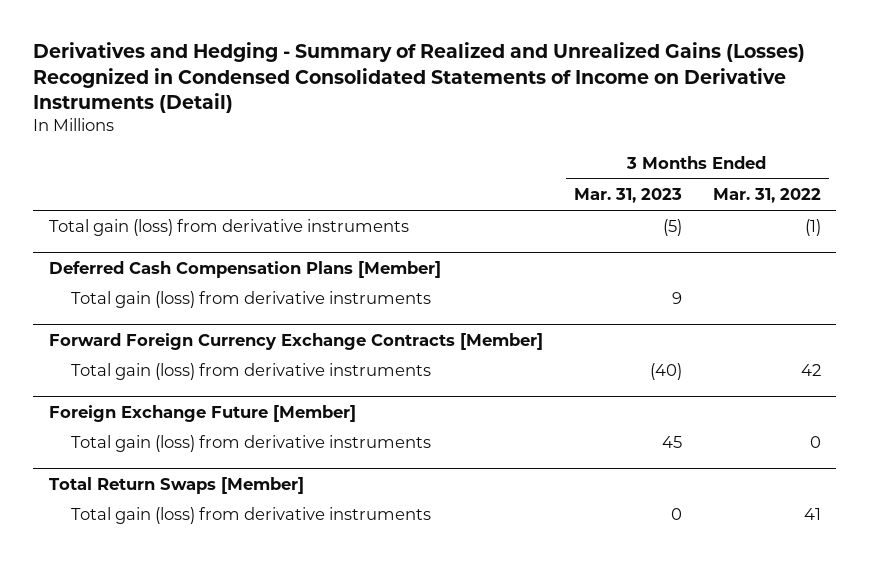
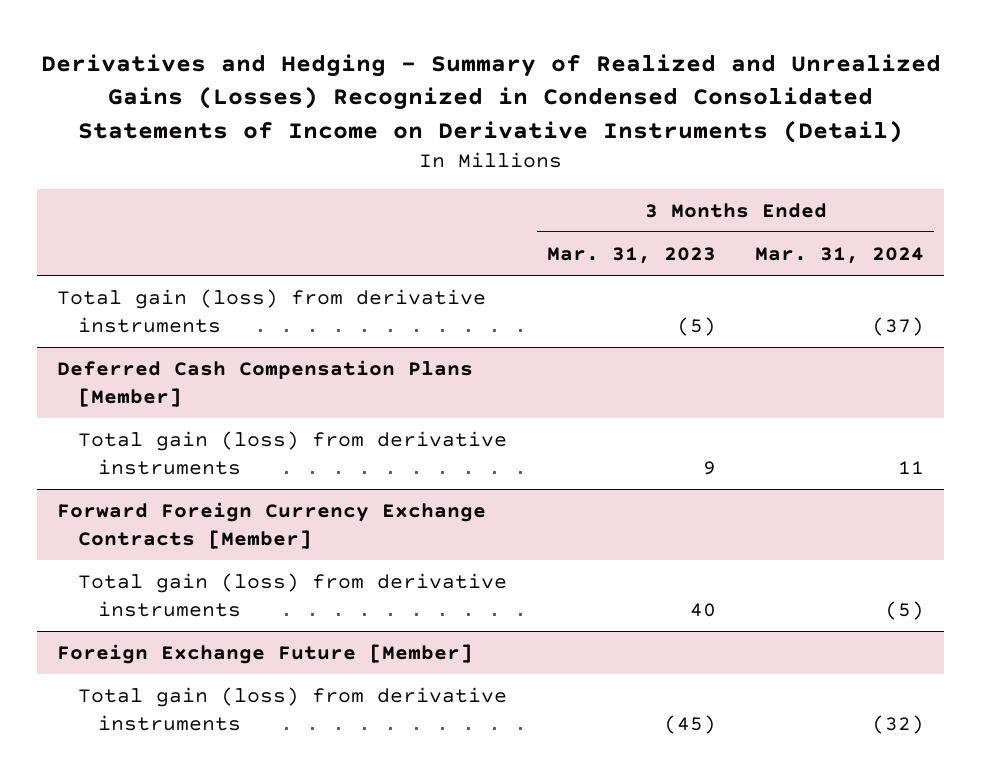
[712,188,821,204] Mar. 31, 2022 -> none
none -> [755,246,925,264] Mar. 31, 2024
[649,363,682,381] (40) -> [689,602,716,617] 40
[48,476,304,494] Total Return Swaps [Member] -> none
[70,507,431,525] Total gain (loss) from derivative instruments -> none
[661,436,682,449] 45 -> [663,714,716,734] (45)

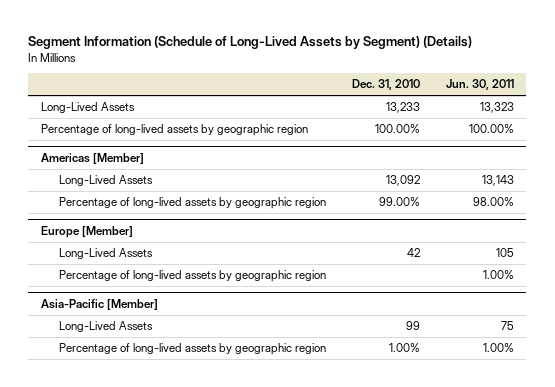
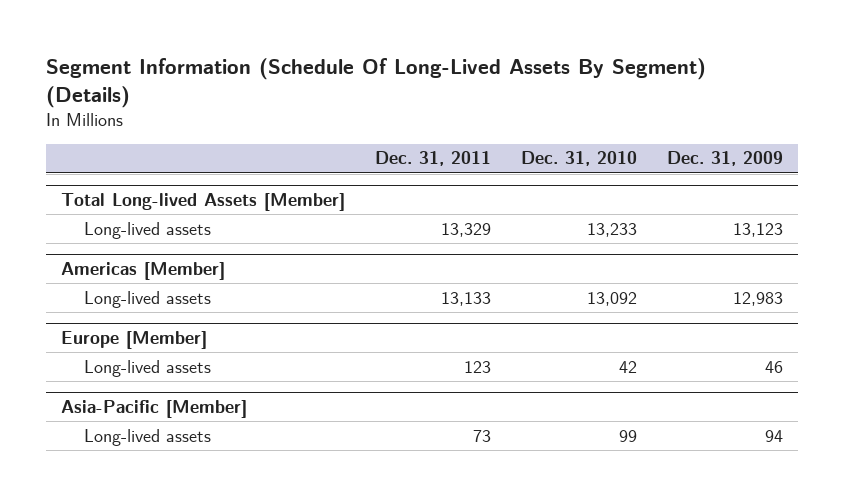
[28,36,473,50] Segment Information (Schedule of Long-Lived Assets by Segment) (Details) -> [46,57,707,108] Segment Information (Schedule Of Long-Lived Assets By Segment) (Details)
[445,79,514,91] Jun. 30, 2011 -> none
none -> [375,151,492,167] Dec. 31, 2011
none -> [667,151,784,167] Dec. 31, 2009
[41,124,309,137] Percentage of long-lived assets by geographic region -> none
none -> [61,193,346,212] Total Long-lived Assets [Member]
[41,102,136,114] Long-Lived Assets -> [84,221,212,239] Long-lived assets
[59,197,327,210] Percentage of long-lived assets by geographic region -> none
[59,175,154,187] Long-Lived Assets -> [84,290,212,308] Long-lived assets
[59,270,327,283] Percentage of long-lived assets by geographic region -> none
[59,248,154,260] Long-Lived Assets -> [84,359,212,377] Long-lived assets
[59,343,327,356] Percentage of long-lived assets by geographic region -> none
[59,321,154,333] Long-Lived Assets -> [84,428,212,446] Long-lived assets

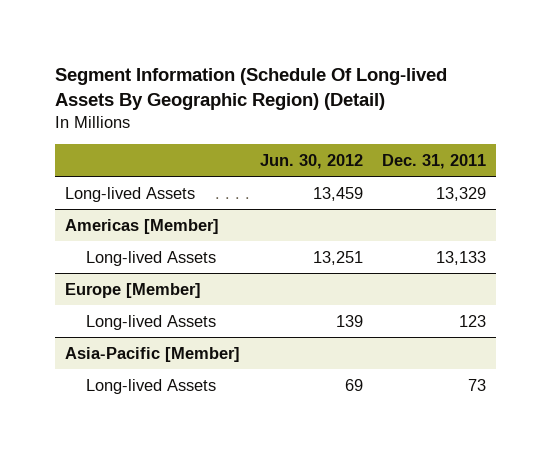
[46,57,707,108] Segment Information (Schedule Of Long-Lived Assets By Segment) (Details) -> [55,67,448,110] Segment Information (Schedule Of Long-lived Assets By Geographic Region) (Detail)
[521,151,638,167] Dec. 31, 2010 -> none
[667,151,784,167] Dec. 31, 2009 -> none
none -> [259,153,363,169] Jun. 30, 2012
[61,193,346,212] Total Long-lived Assets [Member] -> none
[84,221,212,239] Long-lived assets -> [65,186,196,202] Long-lived Assets
[84,290,212,308] Long-lived assets -> [85,250,216,266] Long-lived Assets
[84,359,212,377] Long-lived assets -> [85,314,216,330] Long-lived Assets
[84,428,212,446] Long-lived assets -> [85,378,216,394] Long-lived Assets

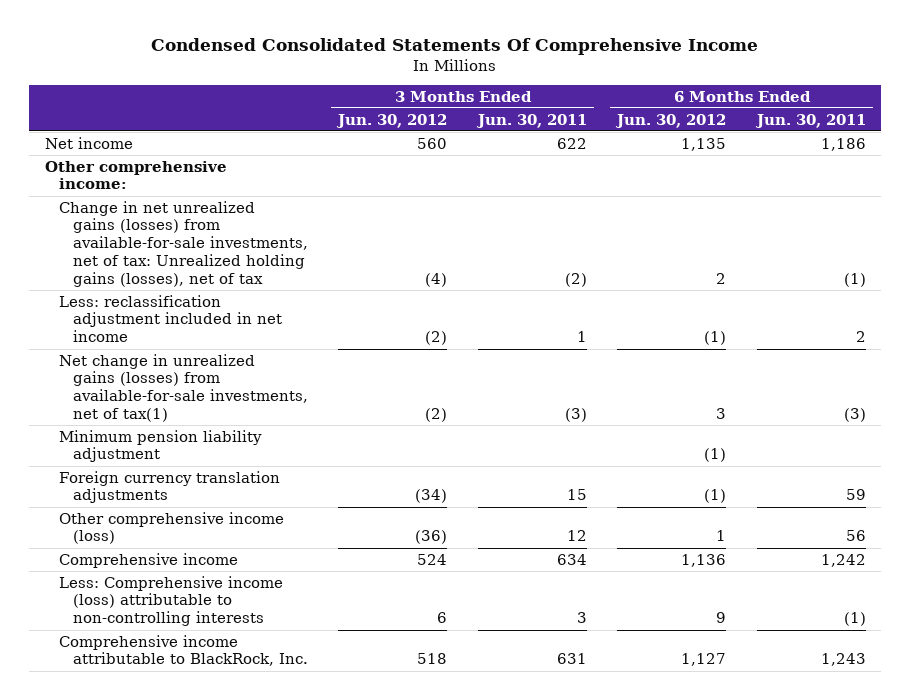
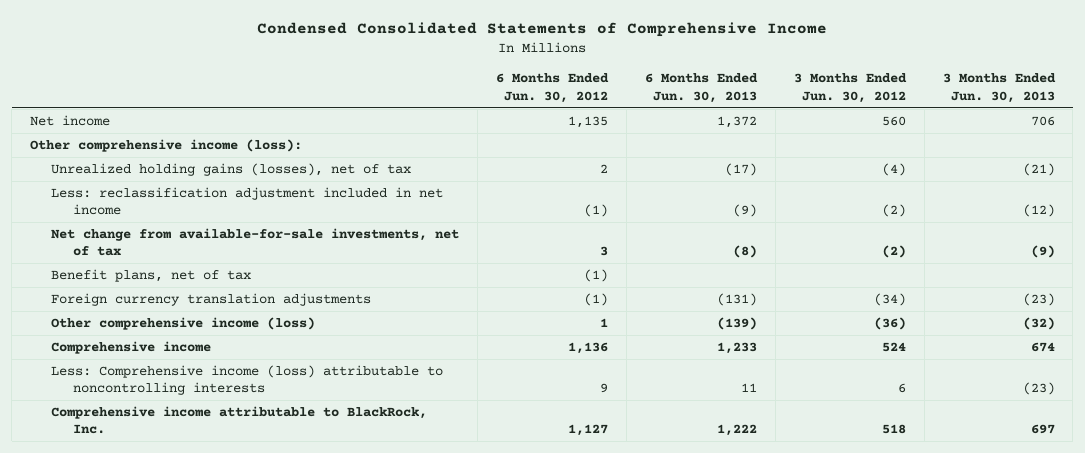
[151,38,759,56] Condensed Consolidated Statements Of Comprehensive Income -> [257,22,828,38] Condensed Consolidated Statements of Comprehensive Income
[475,113,587,128] Jun. 30, 2011 -> none
[754,113,866,128] Jun. 30, 2011 -> none
none -> [644,73,758,103] 6 Months Ended Jun. 30, 2013
none -> [942,73,1056,103] 3 Months Ended Jun. 30, 2013
[44,160,227,190] Other comprehensive income: -> [30,138,303,152] Other comprehensive income (loss):
[58,200,308,288] Change in net unrealized gains (losses) from available-for-sale investments, net of tax: Unrealized holding gains (losses), net of tax -> [51,162,412,176] Unrealized holding gains (losses), net of tax
[58,429,262,463] Minimum pension liability adjustment -> none
[58,353,308,423] Net change in unrealized gains (losses) from available-for-sale investments, net of tax(1) -> [51,227,460,257] Net change from available-for-sale investments, net of tax
none -> [51,268,252,282] Benefit plans, net of tax
[58,575,283,627] Less: Comprehensive income (loss) attributable to non-controlling interests -> [51,364,444,396] Less: Comprehensive income (loss) attributable to noncontrolling interests

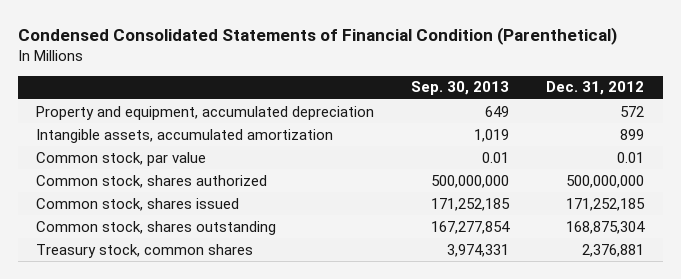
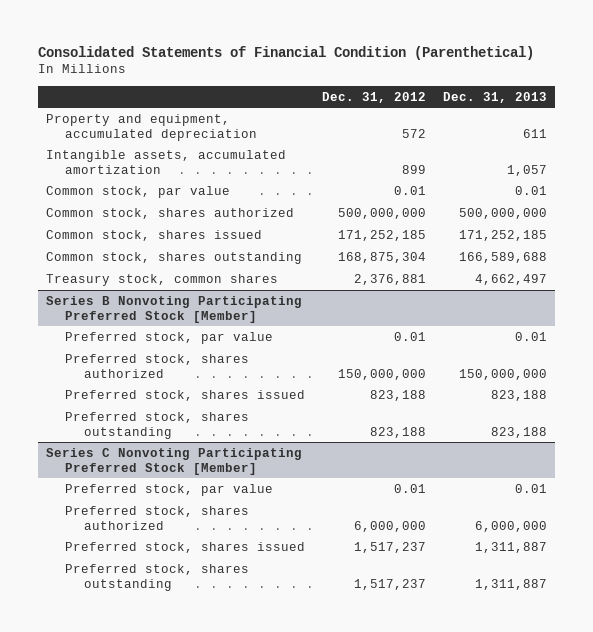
[18,26,618,45] Condensed Consolidated Statements of Financial Condition (Parenthetical) -> [37,45,534,60] Consolidated Statements of Financial Condition (Parenthetical)
[411,81,510,96] Sep. 30, 2013 -> none
none -> [442,91,547,103] Dec. 31, 2013
none -> [46,295,303,323] Series B Nonvoting Participating Preferred Stock [Member]
none -> [65,331,274,344] Preferred stock, par value
none -> [65,353,250,378] Preferred stock, shares authorized
none -> [65,389,306,401] Preferred stock, shares issued
none -> [65,411,250,439] Preferred stock, shares outstanding
none -> [46,447,303,475] Series C Nonvoting Participating Preferred Stock [Member]
none -> [65,483,274,496] Preferred stock, par value
none -> [65,505,250,530] Preferred stock, shares authorized
none -> [65,541,306,553] Preferred stock, shares issued
none -> [65,563,250,591] Preferred stock, shares outstanding

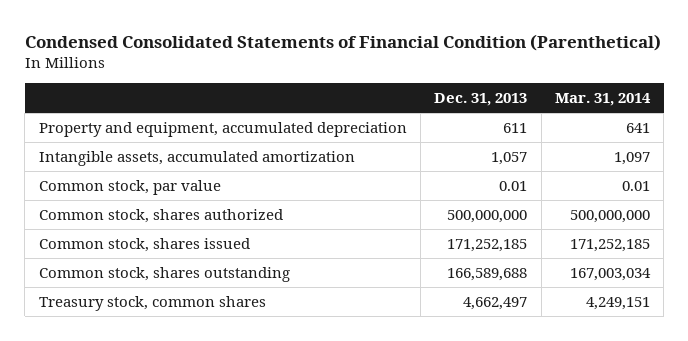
[37,45,534,60] Consolidated Statements of Financial Condition (Parenthetical) -> [24,33,661,51] Condensed Consolidated Statements of Financial Condition (Parenthetical)
[321,91,426,103] Dec. 31, 2012 -> none
none -> [554,93,651,107] Mar. 31, 2014
[46,295,303,323] Series B Nonvoting Participating Preferred Stock [Member] -> none
[65,331,274,344] Preferred stock, par value -> none
[65,353,250,378] Preferred stock, shares authorized -> none
[65,389,306,401] Preferred stock, shares issued -> none
[65,411,250,439] Preferred stock, shares outstanding -> none
[46,447,303,475] Series C Nonvoting Participating Preferred Stock [Member] -> none
[65,483,274,496] Preferred stock, par value -> none
[65,505,250,530] Preferred stock, shares authorized -> none
[65,541,306,553] Preferred stock, shares issued -> none
[65,563,250,591] Preferred stock, shares outstanding -> none

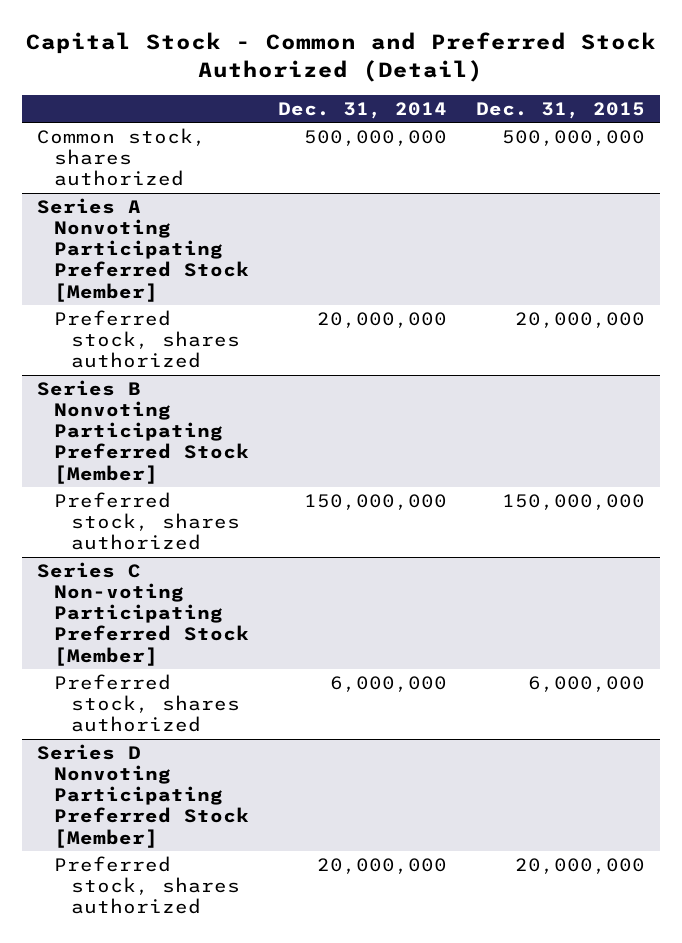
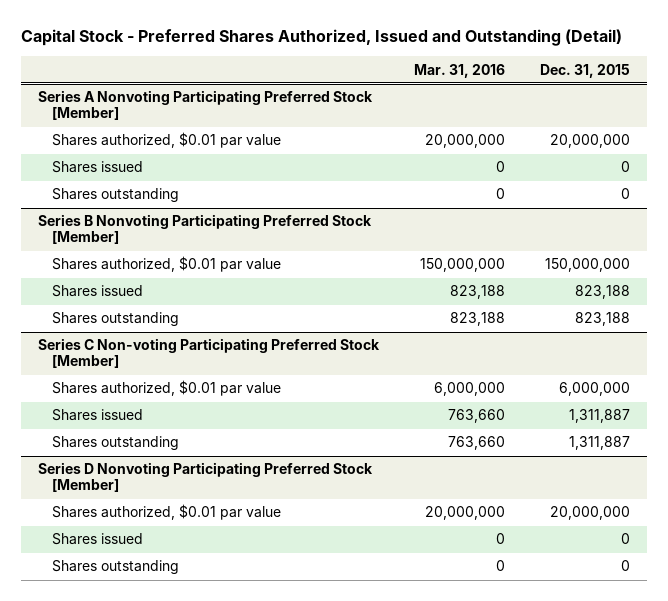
[25,32,656,82] Capital Stock - Common and Preferred Stock Authorized (Detail) -> [20,29,622,47] Capital Stock - Preferred Shares Authorized, Issued and Outstanding (Detail)
[278,101,448,119] Dec. 31, 2014 -> none
none -> [414,63,506,78] Mar. 31, 2016
[36,127,206,187] Common stock, shares authorized -> none
[53,309,240,369] Preferred stock, shares authorized -> [51,132,281,149] Shares authorized, $0.01 par value
none -> [51,161,143,174] Shares issued
none -> [51,188,179,203] Shares outstanding
[53,491,240,551] Preferred stock, shares authorized -> [51,256,281,273] Shares authorized, $0.01 par value
none -> [51,285,143,298] Shares issued
none -> [51,312,179,327] Shares outstanding
[53,673,240,733] Preferred stock, shares authorized -> [51,380,281,397] Shares authorized, $0.01 par value
none -> [51,409,143,422] Shares issued
none -> [51,436,179,451] Shares outstanding
[53,855,240,915] Preferred stock, shares authorized -> [51,504,281,521] Shares authorized, $0.01 par value
none -> [51,533,143,546] Shares issued
none -> [51,560,179,575] Shares outstanding

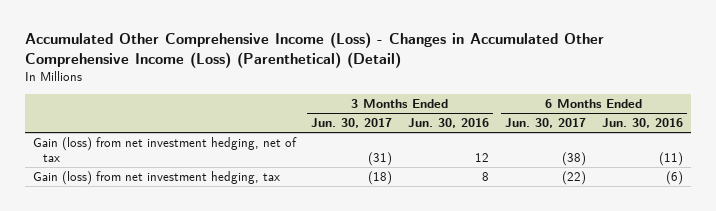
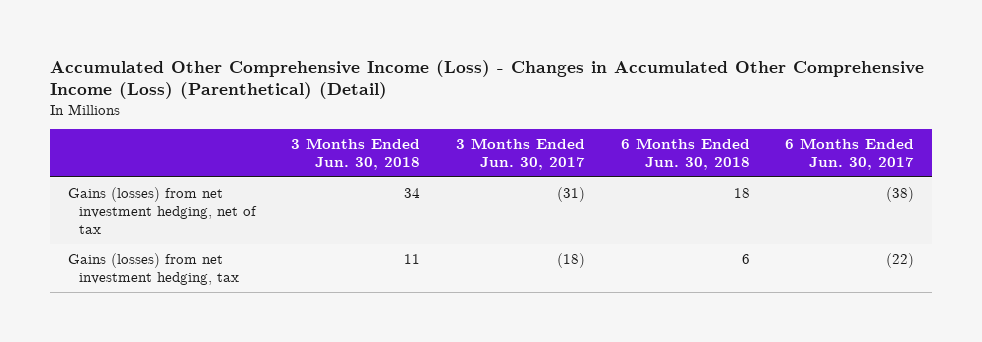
[408,118,490,129] Jun. 30, 2016 -> none
[601,118,683,129] Jun. 30, 2016 -> none
none -> [291,137,421,171] 3 Months Ended Jun. 30, 2018
none -> [620,137,750,171] 6 Months Ended Jun. 30, 2018
[32,136,297,162] Gain (loss) from net investment hedging, net of tax -> [67,186,257,235] Gains (losses) from net investment hedging, net of tax
[32,170,280,185] Gain (loss) from net investment hedging, tax -> [67,252,239,285] Gains (losses) from net investment hedging, tax

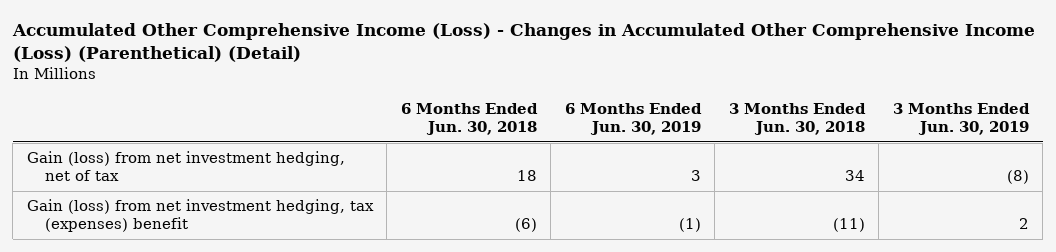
[456,137,586,171] 3 Months Ended Jun. 30, 2017 -> none
[785,137,915,171] 6 Months Ended Jun. 30, 2017 -> none
none -> [564,103,702,136] 6 Months Ended Jun. 30, 2019
none -> [892,103,1030,136] 3 Months Ended Jun. 30, 2019
[67,186,257,235] Gains (losses) from net investment hedging, net of tax -> [26,151,345,182] Gain (loss) from net investment hedging, net of tax
[67,252,239,285] Gains (losses) from net investment hedging, tax -> [26,199,374,233] Gain (loss) from net investment hedging, tax (expenses) benefit
[404,253,421,264] 11 -> [832,218,865,233] (11)
[741,253,750,264] 6 -> [514,218,537,233] (6)

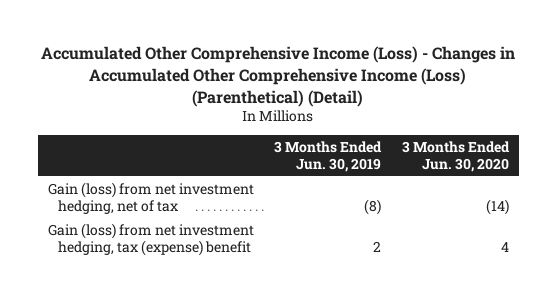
[400,103,538,136] 6 Months Ended Jun. 30, 2018 -> none
[564,103,702,136] 6 Months Ended Jun. 30, 2019 -> none
[728,103,866,136] 3 Months Ended Jun. 30, 2018 -> none
none -> [401,141,510,172] 3 Months Ended Jun. 30, 2020
[26,199,374,233] Gain (loss) from net investment hedging, tax (expenses) benefit -> [47,222,254,256] Gain (loss) from net investment hedging, tax (expense) benefit

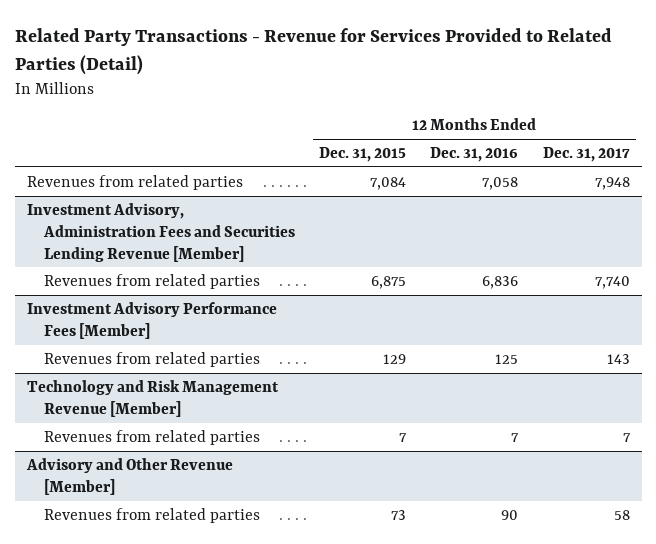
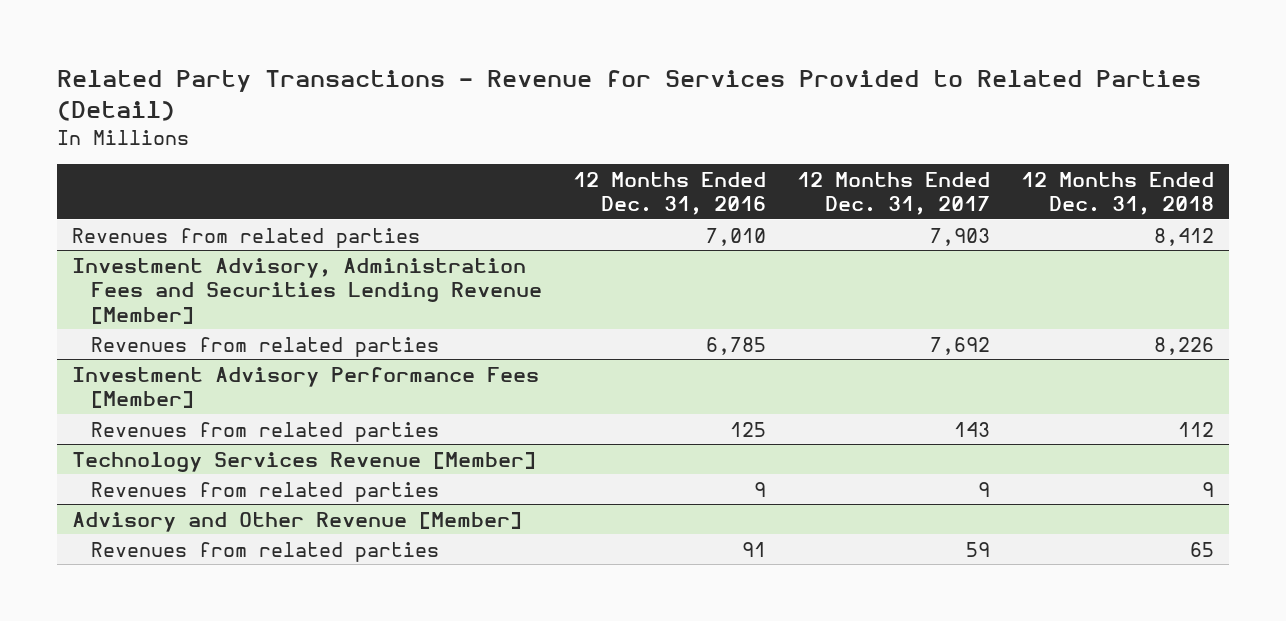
[319,147,407,163] Dec. 31, 2015 -> none
none -> [1020,171,1214,216] 12 Months Ended Dec. 31, 2018
[482,176,519,190] 7,058 -> [706,227,767,246] 7,010
[594,176,630,190] 7,948 -> [929,227,990,246] 7,903
[482,275,519,289] 6,836 -> [706,336,767,355] 6,785
[594,275,630,289] 7,740 -> [929,336,990,355] 7,692
[26,379,279,417] Technology and Risk Management Revenue [Member] -> none
none -> [72,451,537,472] Technology Services Revenue [Member]
[511,432,520,442] 7 -> [754,481,767,497] 9
[622,432,631,442] 7 -> [977,481,990,497] 9
[501,509,519,520] 90 -> [742,541,767,557] 91
[613,509,630,520] 58 -> [965,541,990,557] 59

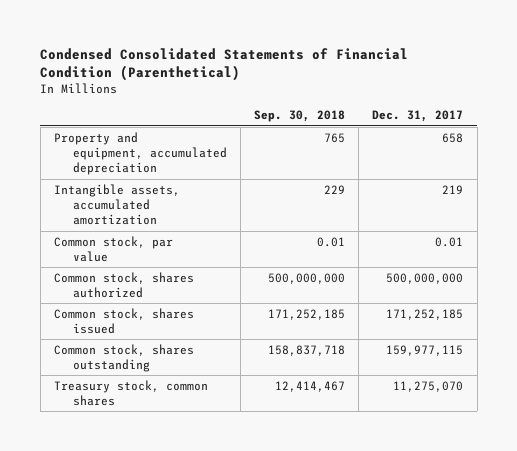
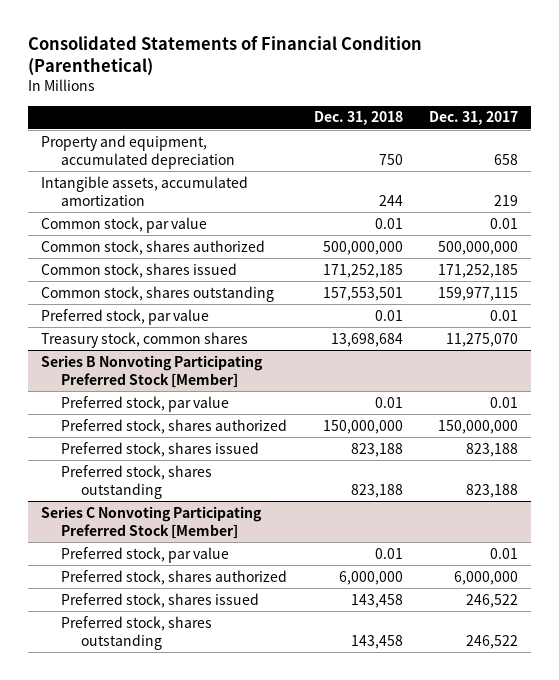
[40,47,409,81] Condensed Consolidated Statements of Financial Condition (Parenthetical) -> [28,36,423,77] Consolidated Statements of Financial Condition (Parenthetical)
[254,110,346,123] Sep. 30, 2018 -> none
none -> [313,111,403,126] Dec. 31, 2018
none -> [41,308,210,325] Preferred stock, par value
none -> [41,354,264,388] Series B Nonvoting Participating Preferred Stock [Member]
none -> [61,395,230,412] Preferred stock, par value
none -> [61,418,288,434] Preferred stock, shares authorized
none -> [61,441,260,457] Preferred stock, shares issued
none -> [61,464,213,499] Preferred stock, shares outstanding
none -> [41,505,263,539] Series C Nonvoting Participating Preferred Stock [Member]
none -> [61,546,230,563] Preferred stock, par value
none -> [61,569,288,585] Preferred stock, shares authorized
none -> [61,592,260,608] Preferred stock, shares issued
none -> [61,615,213,650] Preferred stock, shares outstanding

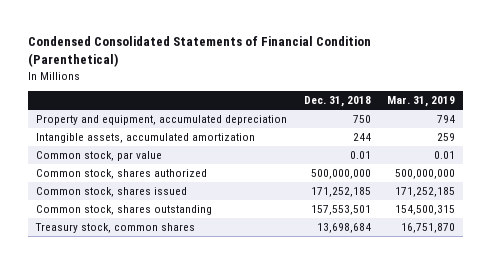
[28,36,423,77] Consolidated Statements of Financial Condition (Parenthetical) -> [28,36,372,68] Condensed Consolidated Statements of Financial Condition (Parenthetical)
[428,111,518,126] Dec. 31, 2017 -> none
none -> [386,96,455,108] Mar. 31, 2019
[41,308,210,325] Preferred stock, par value -> none
[41,354,264,388] Series B Nonvoting Participating Preferred Stock [Member] -> none
[61,395,230,412] Preferred stock, par value -> none
[61,418,288,434] Preferred stock, shares authorized -> none
[61,441,260,457] Preferred stock, shares issued -> none
[61,464,213,499] Preferred stock, shares outstanding -> none
[41,505,263,539] Series C Nonvoting Participating Preferred Stock [Member] -> none
[61,546,230,563] Preferred stock, par value -> none
[61,569,288,585] Preferred stock, shares authorized -> none
[61,592,260,608] Preferred stock, shares issued -> none
[61,615,213,650] Preferred stock, shares outstanding -> none

